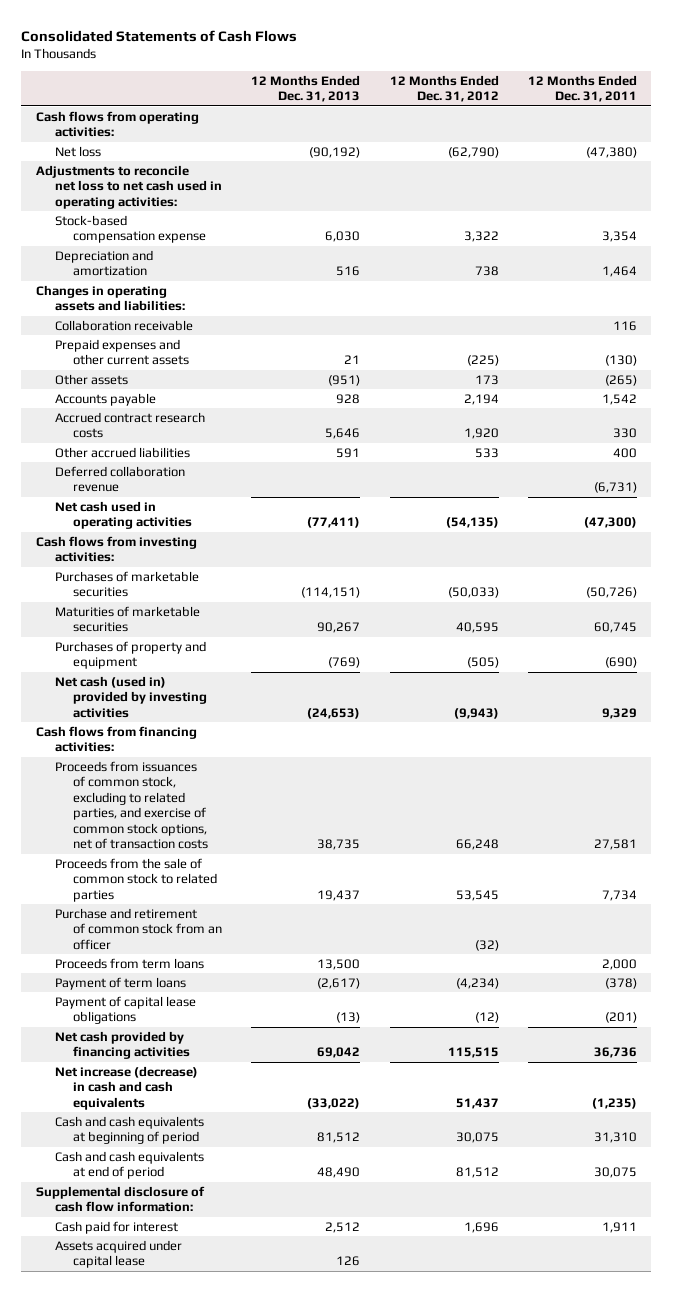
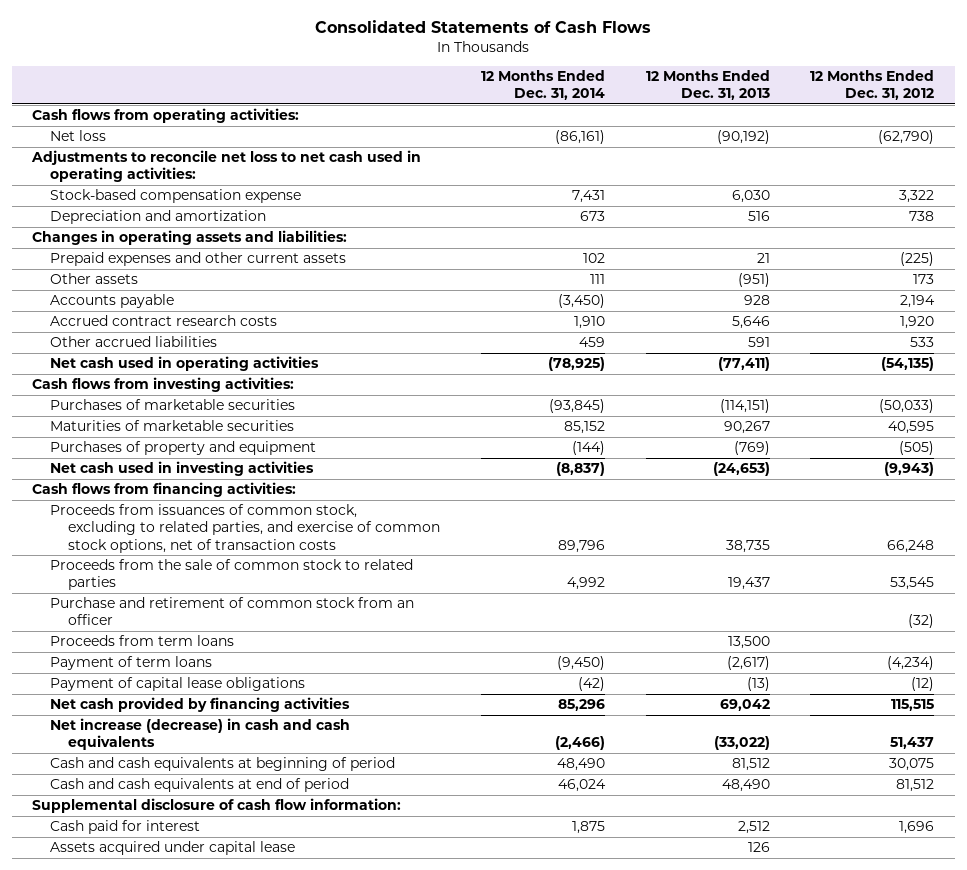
[527,74,637,103] 12 Months Ended Dec. 31, 2011 -> none
none -> [480,70,605,101] 12 Months Ended Dec. 31, 2014
[54,319,193,331] Collaboration receivable -> none
[54,465,185,493] Deferred collaboration revenue -> none
[54,675,208,718] Net cash (used in) provided by investing activities -> [50,461,315,477] Net cash used in investing activities

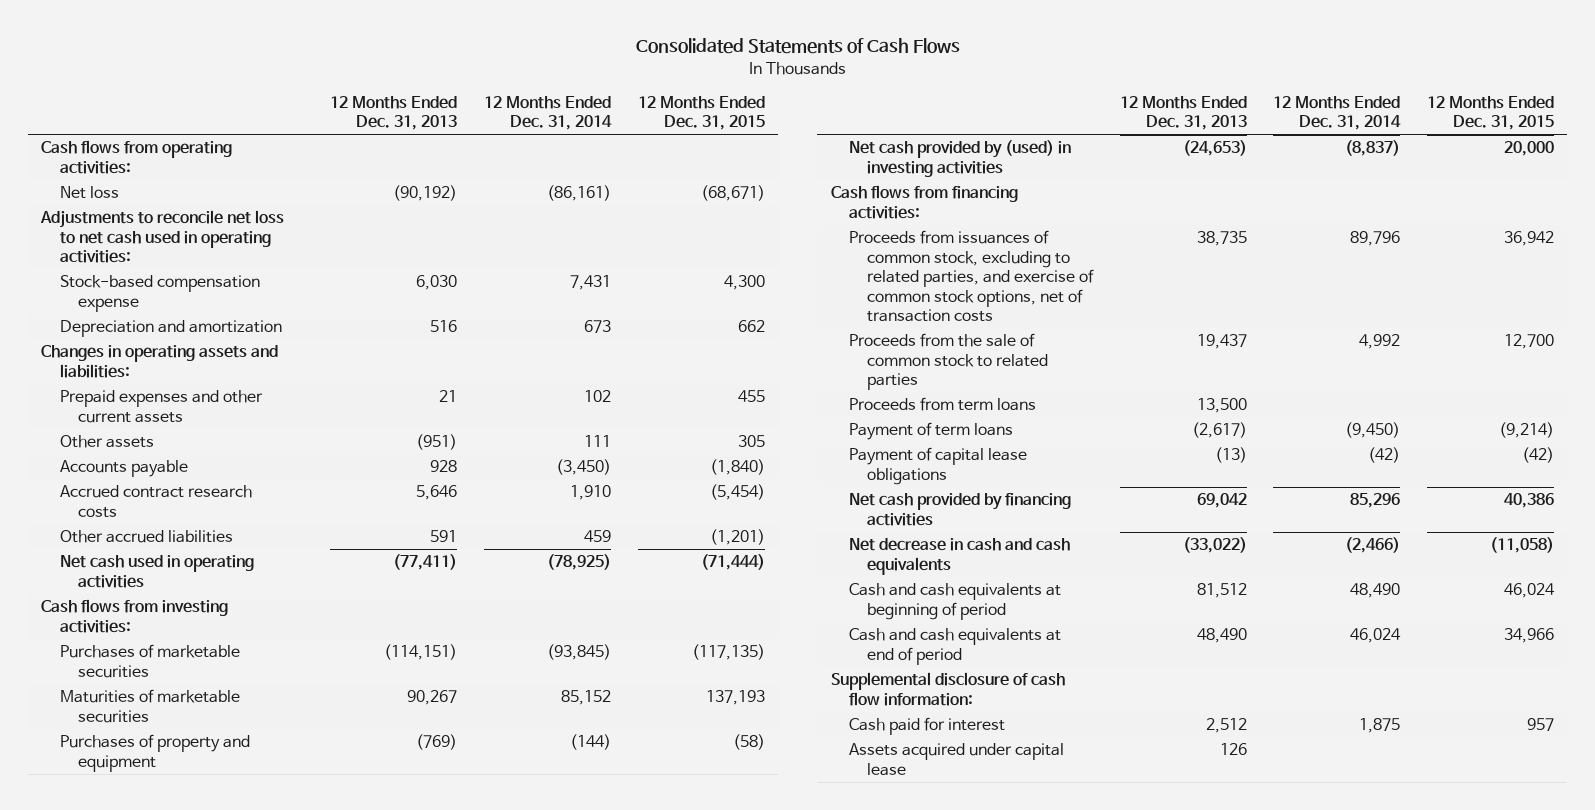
[810,70,935,101] 12 Months Ended Dec. 31, 2012 -> none
none -> [637,95,765,130] 12 Months Ended Dec. 31, 2015
[50,461,315,477] Net cash used in investing activities -> [848,140,1071,177] Net cash provided by (used) in investing activities
[50,597,415,626] Purchase and retirement of common stock from an officer -> none
[50,718,351,751] Net increase (decrease) in cash and cash equivalents -> [848,538,1070,575] Net decrease in cash and cash equivalents

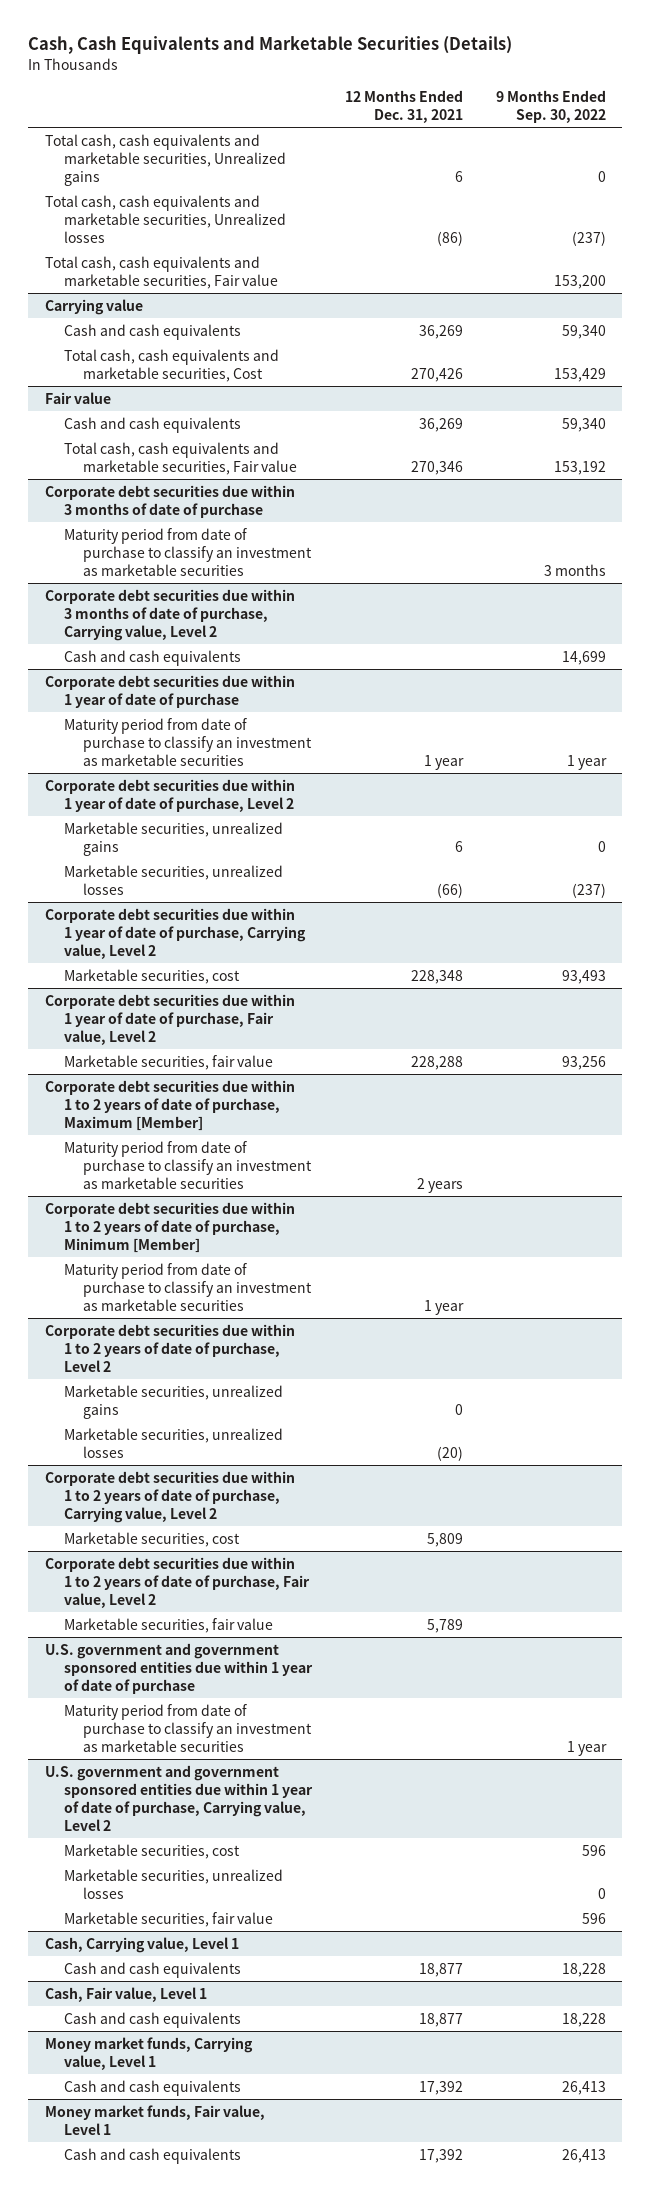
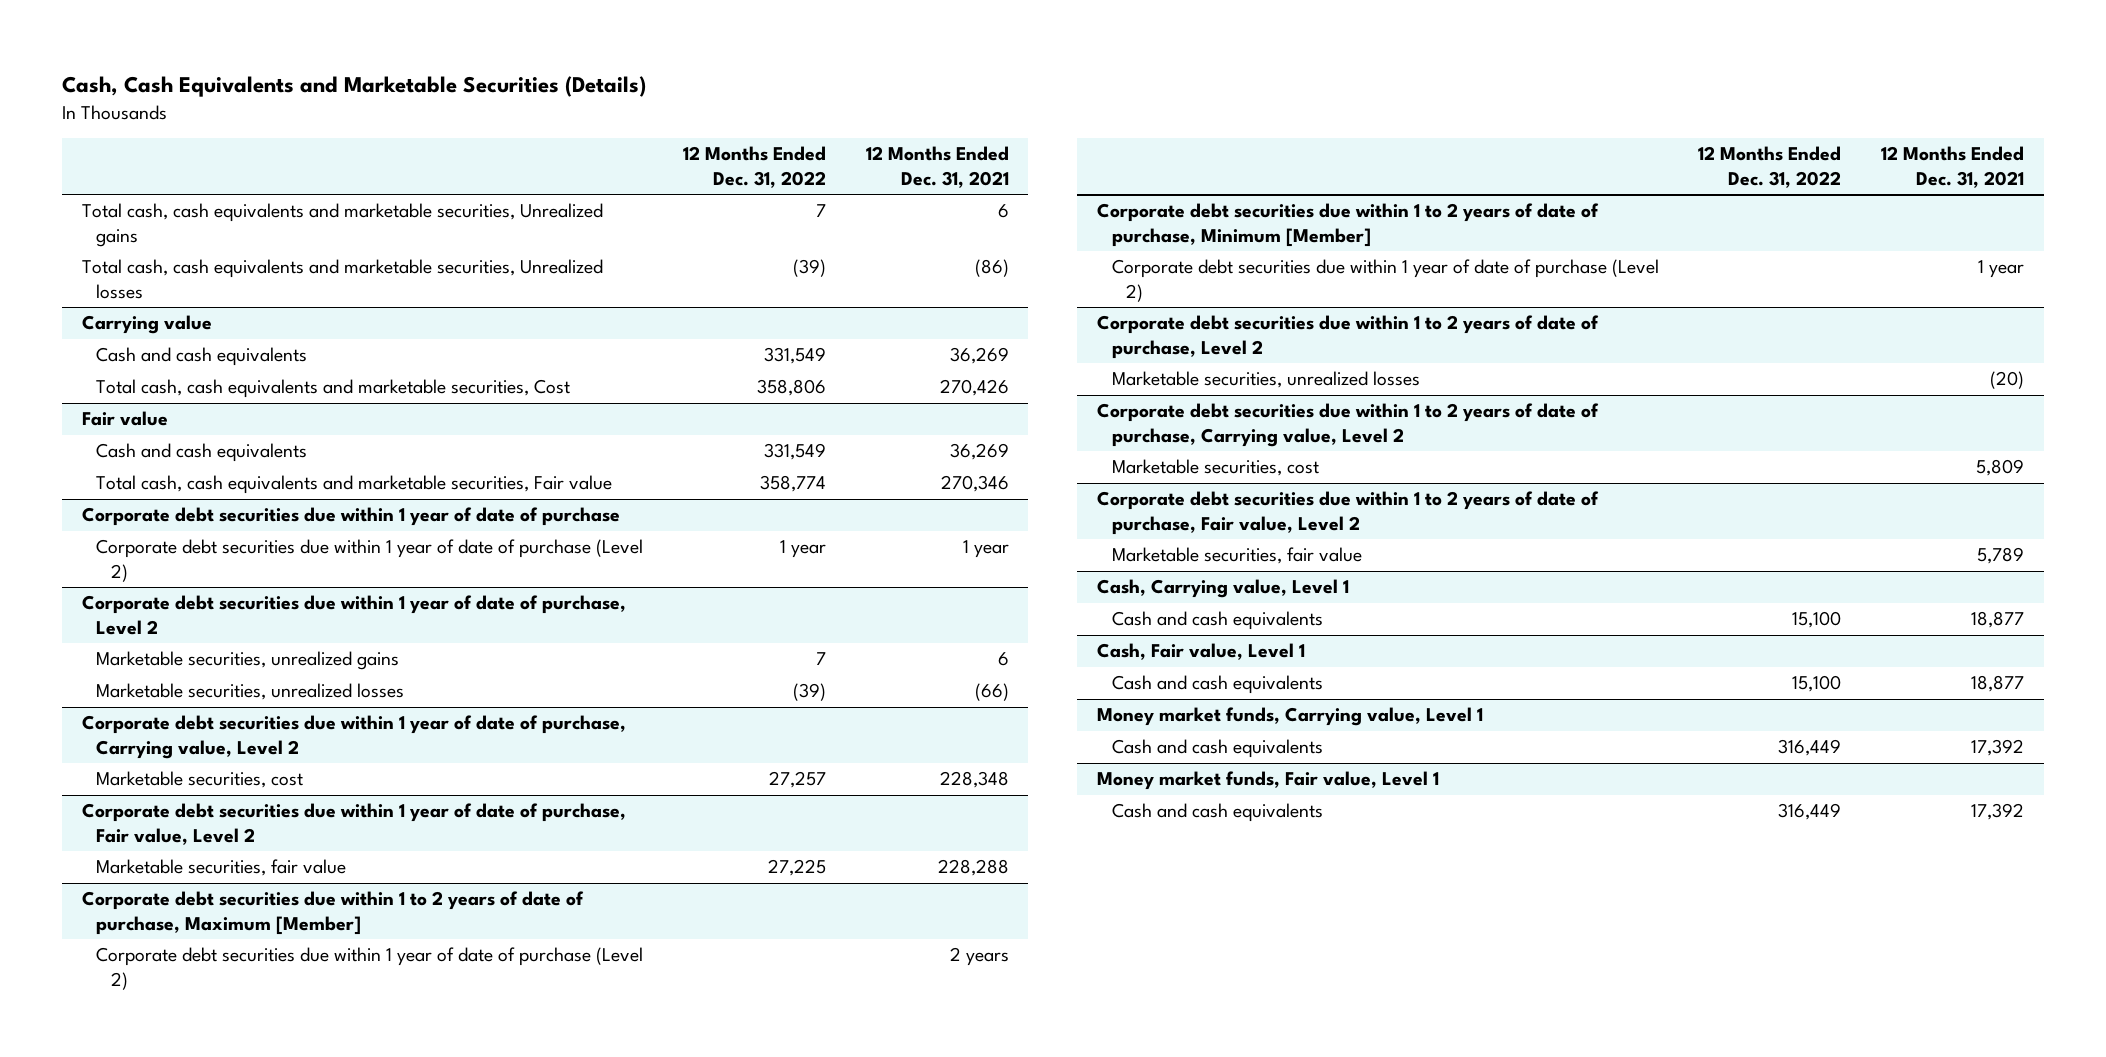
[495,89,606,123] 9 Months Ended Sep. 30, 2022 -> none
none -> [682,146,826,188] 12 Months Ended Dec. 31, 2022
[44,255,278,289] Total cash, cash equivalents and marketable securities, Fair value -> none
[44,484,295,518] Corporate debt securities due within 3 months of date of purchase -> none
[63,527,312,576] Maturity period from date of purchase to classify an investment as marketable securities -> none
[44,588,295,641] Corporate debt securities due within 3 months of date of purchase, Carrying value, Level 2 -> none
[63,649,241,666] Cash and cash equivalents -> none
[63,717,312,766] Maturity period from date of purchase to classify an investment as marketable securities -> [96,539,644,582] Corporate debt securities due within 1 year of date of purchase (Level 2)
[63,1140,312,1189] Maturity period from date of purchase to classify an investment as marketable securities -> [96,947,644,990] Corporate debt securities due within 1 year of date of purchase (Level 2)
[63,1262,312,1311] Maturity period from date of purchase to classify an investment as marketable securities -> [1111,259,1659,302] Corporate debt securities due within 1 year of date of purchase (Level 2)
[63,1384,283,1419] Marketable securities, unrealized gains -> none
[44,1642,313,1694] U.S. government and government sponsored entities due within 1 year of date of purchase -> none
[63,1703,312,1752] Maturity period from date of purchase to classify an investment as marketable securities -> none
[44,1764,313,1831] U.S. government and government sponsored entities due within 1 year of date of purchase, Carrying value, Level 2 -> none
[63,1843,240,1859] Marketable securities, cost -> none
[63,1868,283,1899] Marketable securities, unrealized losses -> none
[63,1911,273,1927] Marketable securities, fair value -> none

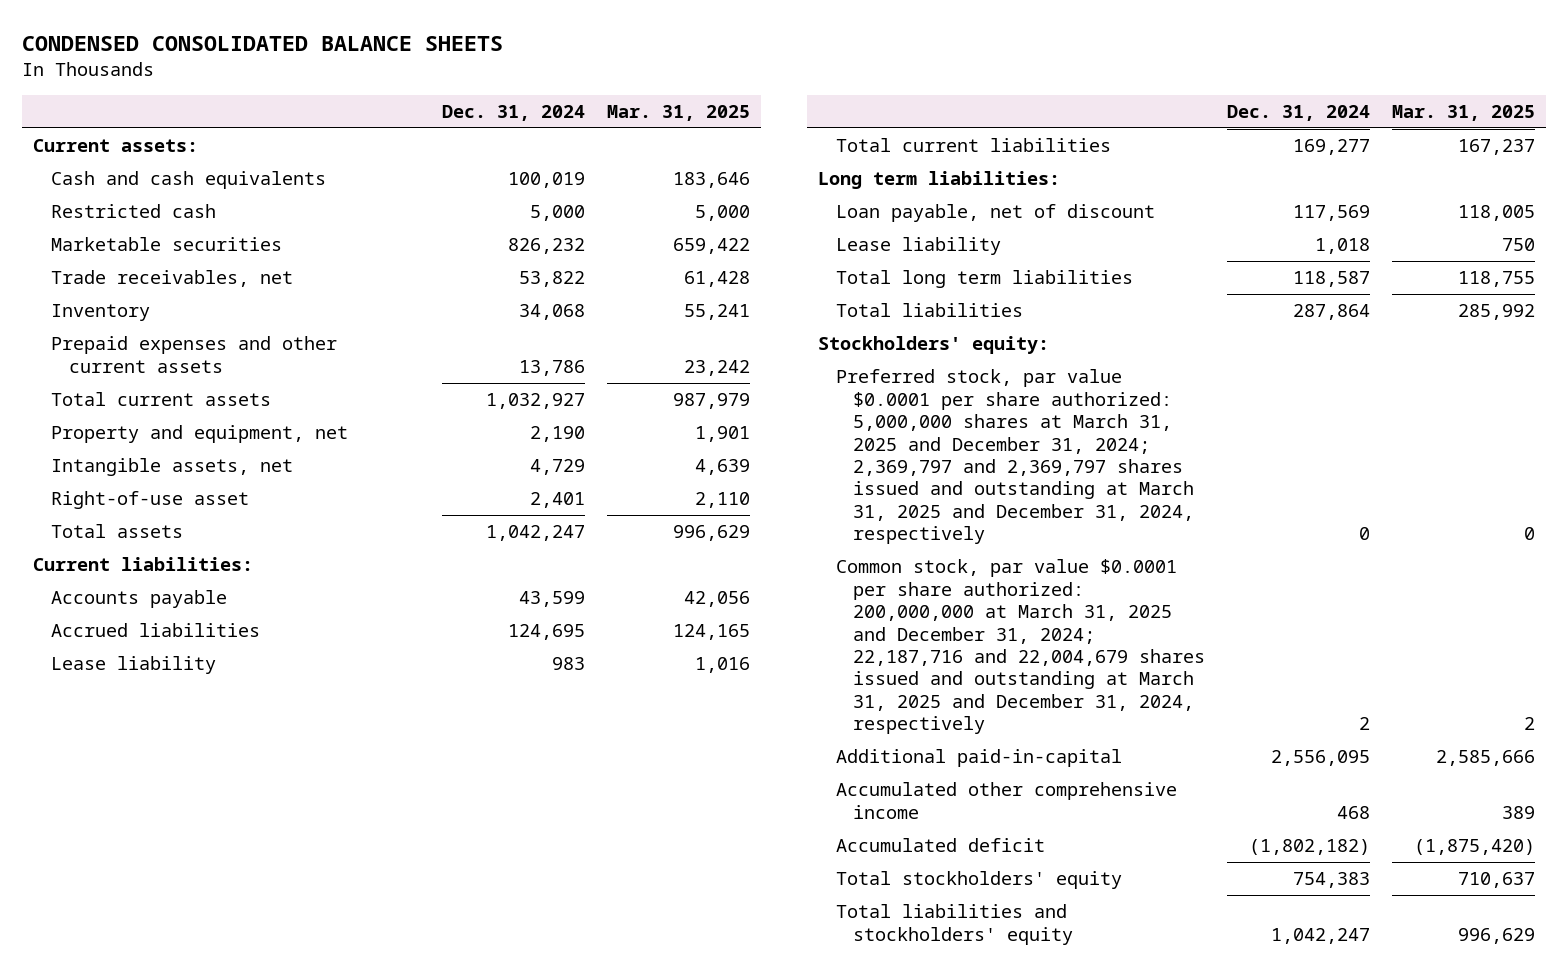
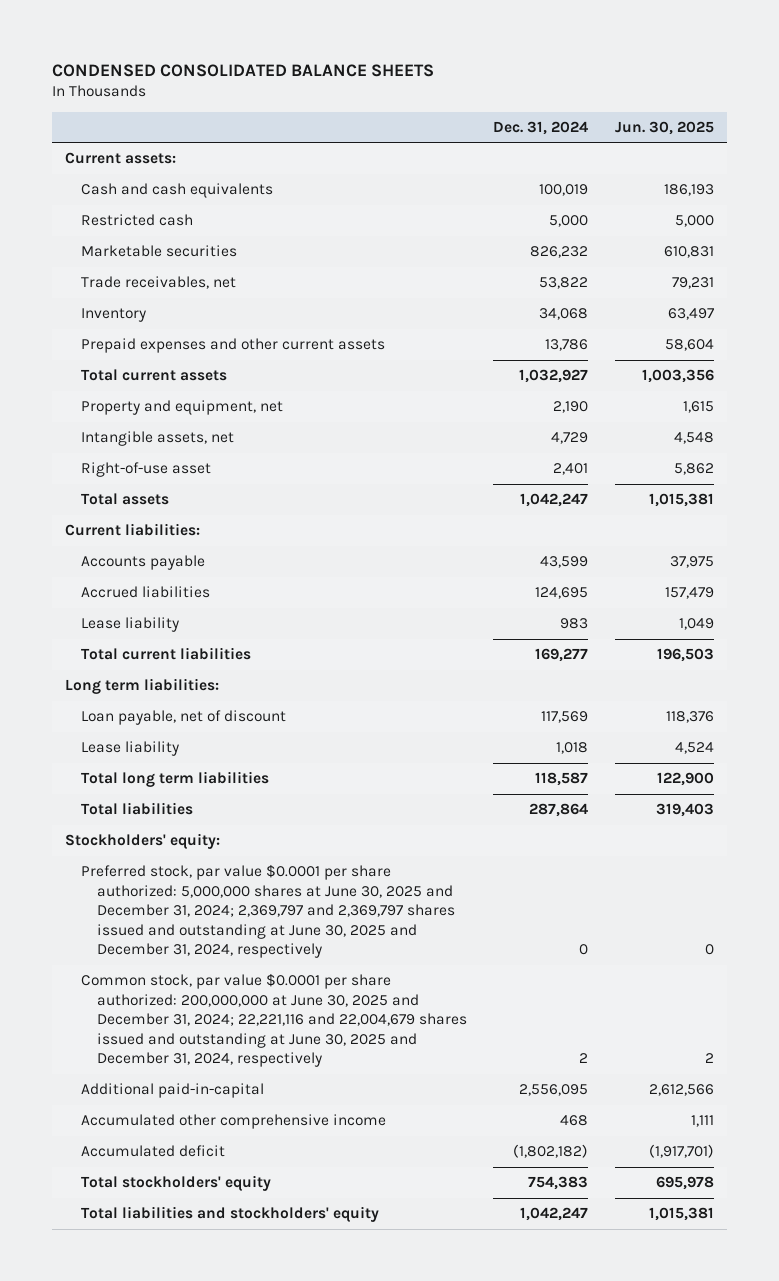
[606,104,750,121] Mar. 31, 2025 -> none
none -> [614,120,714,135] Jun. 30, 2025
[835,369,1195,545] Preferred stock, par value $0.0001 per share authorized: 5,000,000 shares at March 31, 2025 and December 31, 2024; 2,369,797 and 2,369,797 shares issued and outstanding at March 31, 2025 and December 31, 2024, respectively -> [80,864,455,959] Preferred stock, par value $0.0001 per share authorized: 5,000,000 shares at June 30, 2025 and December 31, 2024; 2,369,797 and 2,369,797 shares issued and outstanding at June 30, 2025 and December 31, 2024, respectively
[835,559,1206,735] Common stock, par value $0.0001 per share authorized: 200,000,000 at March 31, 2025 and December 31, 2024; 22,187,716 and 22,004,679 shares issued and outstanding at March 31, 2025 and December 31, 2024, respectively -> [80,973,467,1068] Common stock, par value $0.0001 per share authorized: 200,000,000 at June 30, 2025 and December 31, 2024; 22,221,116 and 22,004,679 shares issued and outstanding at June 30, 2025 and December 31, 2024, respectively

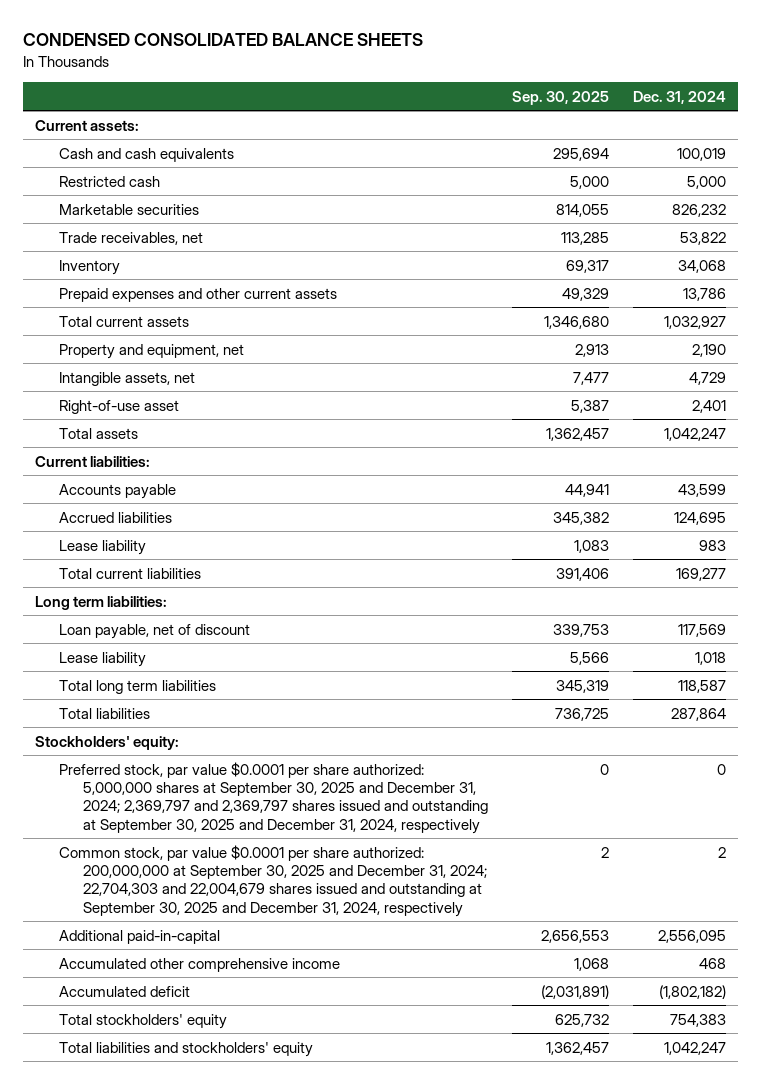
[614,120,714,135] Jun. 30, 2025 -> none
none -> [511,90,609,105] Sep. 30, 2025
[80,864,455,959] Preferred stock, par value $0.0001 per share authorized: 5,000,000 shares at June 30, 2025 and December 31, 2024; 2,369,797 and 2,369,797 shares issued and outstanding at June 30, 2025 and December 31, 2024, respectively -> [58,761,488,834] Preferred stock, par value $0.0001 per share authorized: 5,000,000 shares at September 30, 2025 and December 31, 2024; 2,369,797 and 2,369,797 shares issued and outstanding at September 30, 2025 and December 31, 2024, respectively
[80,973,467,1068] Common stock, par value $0.0001 per share authorized: 200,000,000 at June 30, 2025 and December 31, 2024; 22,221,116 and 22,004,679 shares issued and outstanding at June 30, 2025 and December 31, 2024, respectively -> [58,844,487,917] Common stock, par value $0.0001 per share authorized: 200,000,000 at September 30, 2025 and December 31, 2024; 22,704,303 and 22,004,679 shares issued and outstanding at September 30, 2025 and December 31, 2024, respectively

